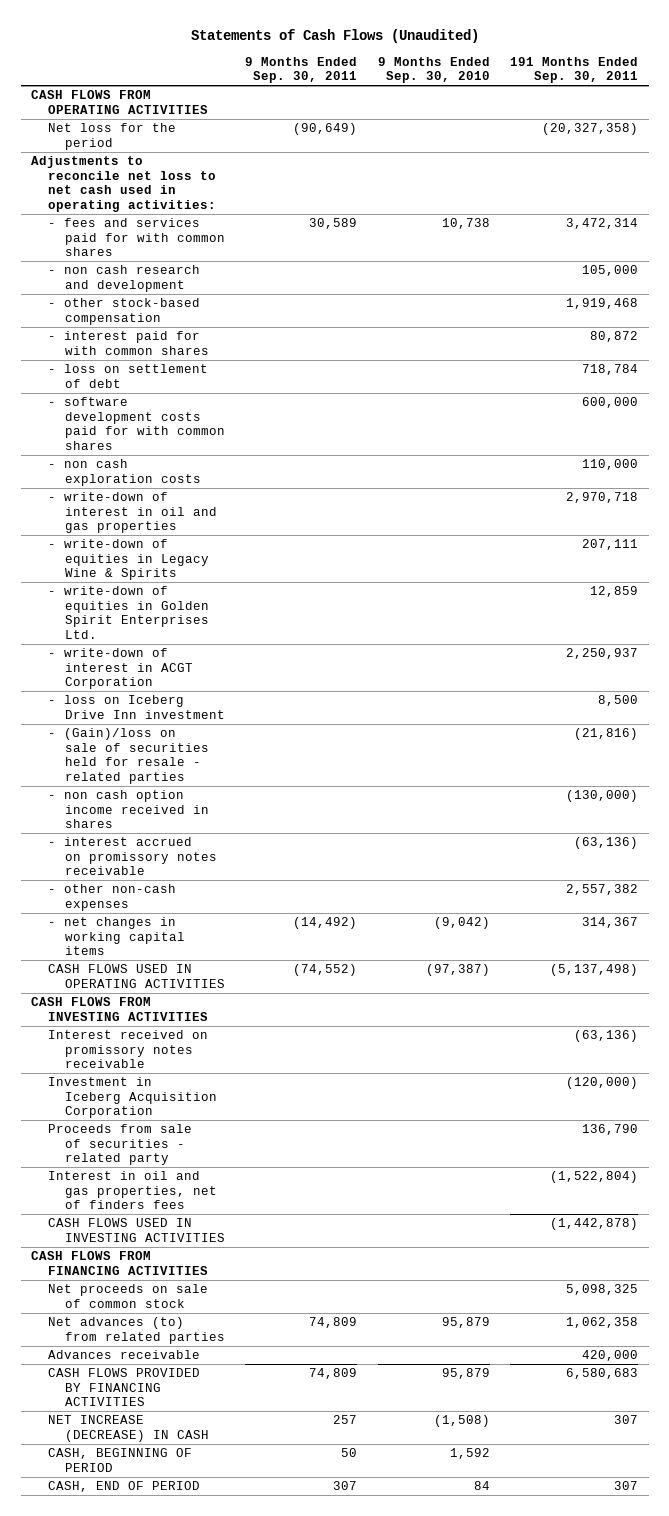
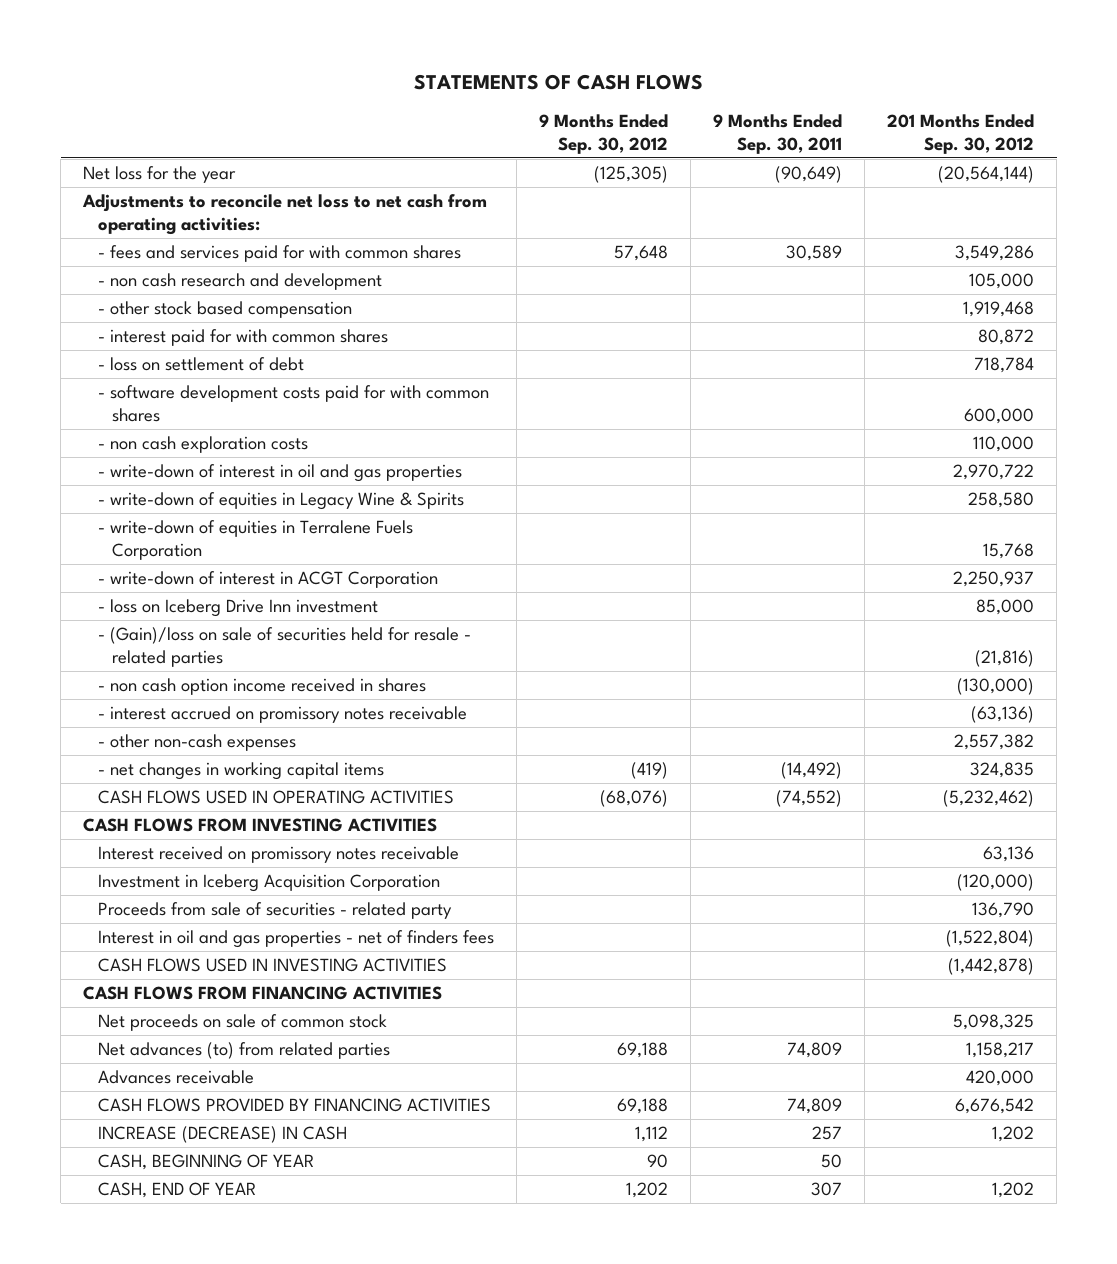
[190,29,479,44] Statements of Cash Flows (Unaudited) -> [413,73,703,90] STATEMENTS OF CASH FLOWS
[377,56,490,84] 9 Months Ended Sep. 30, 2010 -> none
[510,56,639,84] 191 Months Ended Sep. 30, 2011 -> none
none -> [538,114,668,154] 9 Months Ended Sep. 30, 2012
none -> [887,114,1035,154] 201 Months Ended Sep. 30, 2012
[31,90,209,114] CASH FLOWS FROM OPERATING ACTIVITIES -> none
[48,123,177,150] Net loss for the period -> [83,166,237,184] Net loss for the year
[31,156,217,212] Adjustments to reconcile net loss to net cash used in operating activities: -> [82,194,488,235] Adjustments to reconcile net loss to net cash from operating activities:
[48,298,201,325] - other stock-based compensation -> [97,301,352,319] - other stock based compensation
[48,586,209,639] - write-down of equities in Golden Spirit Enterprises Ltd. -> none
none -> [97,520,413,560] - write-down of equities in Terralene Fuels Corporation
[48,1171,217,1210] Interest in oil and gas properties, net of finders fees -> [97,930,494,949] Interest in oil and gas properties - net of finders fees
[48,1415,209,1442] NET INCREASE (DECREASE) IN CASH -> [97,1126,347,1144] INCREASE (DECREASE) IN CASH
[48,1448,193,1472] CASH, BEGINNING OF PERIOD -> [97,1154,314,1171] CASH, BEGINNING OF YEAR
[48,1481,201,1493] CASH, END OF PERIOD -> [97,1182,256,1199] CASH, END OF YEAR

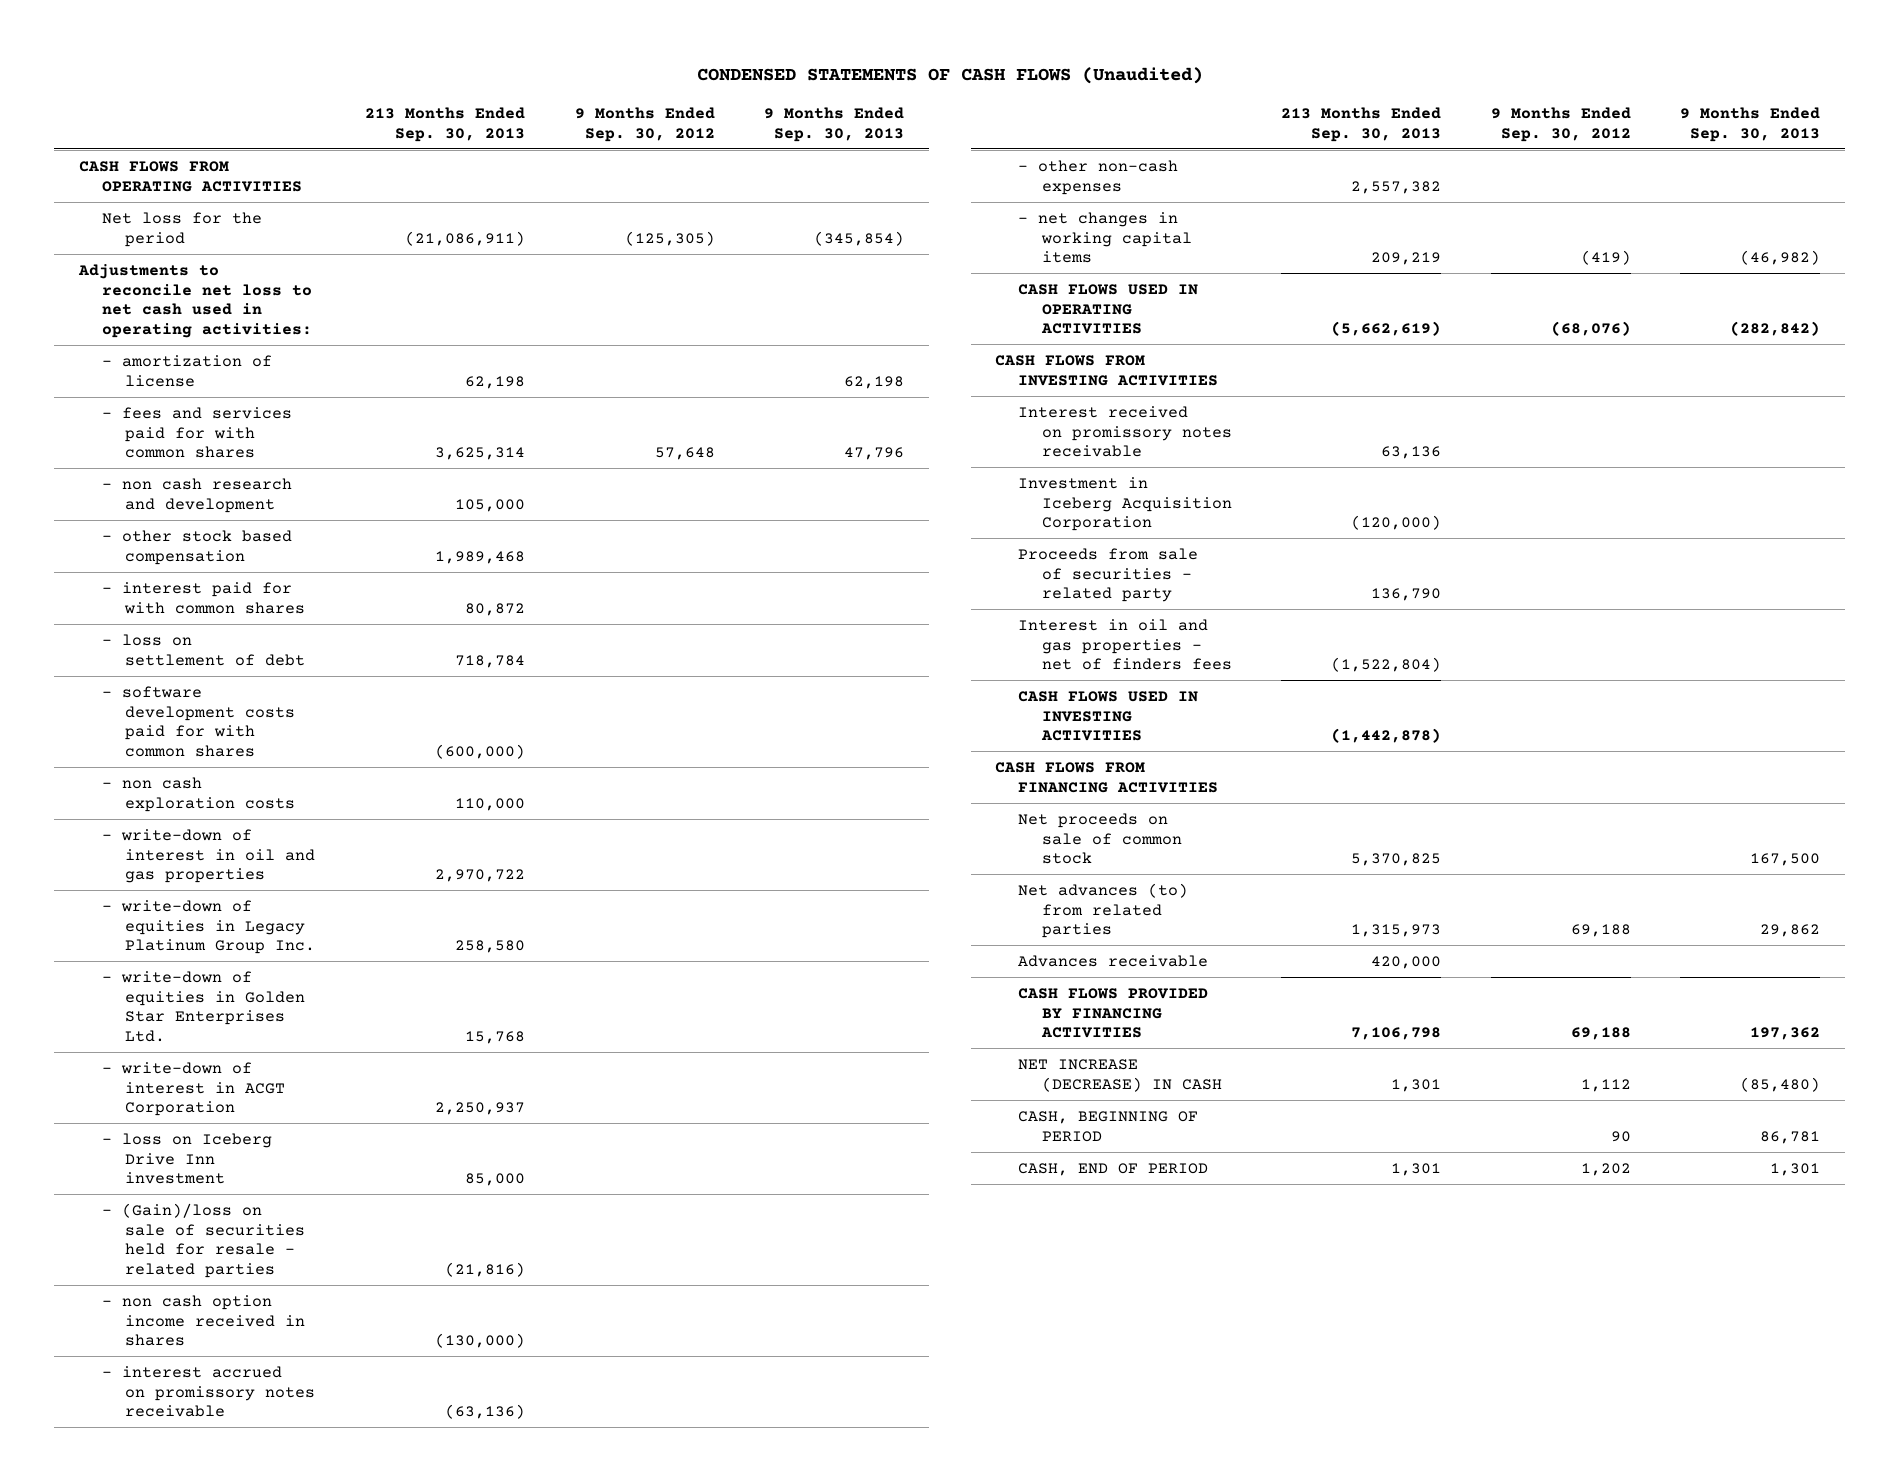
[413,73,703,90] STATEMENTS OF CASH FLOWS -> [696,67,1203,85] CONDENSED STATEMENTS OF CASH FLOWS (Unaudited)
[712,114,842,154] 9 Months Ended Sep. 30, 2011 -> none
[887,114,1035,154] 201 Months Ended Sep. 30, 2012 -> none
none -> [365,106,526,142] 213 Months Ended Sep. 30, 2013
none -> [764,106,905,142] 9 Months Ended Sep. 30, 2013
none -> [79,160,303,192] CASH FLOWS FROM OPERATING ACTIVITIES
[83,166,237,184] Net loss for the year -> [102,211,263,247] Net loss for the period
[82,194,488,235] Adjustments to reconcile net loss to net cash from operating activities: -> [78,263,313,338] Adjustments to reconcile net loss to net cash used in operating activities:
none -> [102,354,273,387] - amortization of license
[97,520,413,560] - write-down of equities in Terralene Fuels Corporation -> none
[97,492,464,511] - write-down of equities in Legacy Wine & Spirits -> [102,899,316,955] - write-down of equities in Legacy Platinum Group Inc.
none -> [102,970,306,1042] - write-down of equities in Golden Star Enterprises Ltd.
[97,1126,347,1144] INCREASE (DECREASE) IN CASH -> [1018,1058,1222,1092] NET INCREASE (DECREASE) IN CASH
[97,1154,314,1171] CASH, BEGINNING OF YEAR -> [1018,1110,1199,1142] CASH, BEGINNING OF PERIOD
[97,1182,256,1199] CASH, END OF YEAR -> [1018,1162,1209,1176] CASH, END OF PERIOD

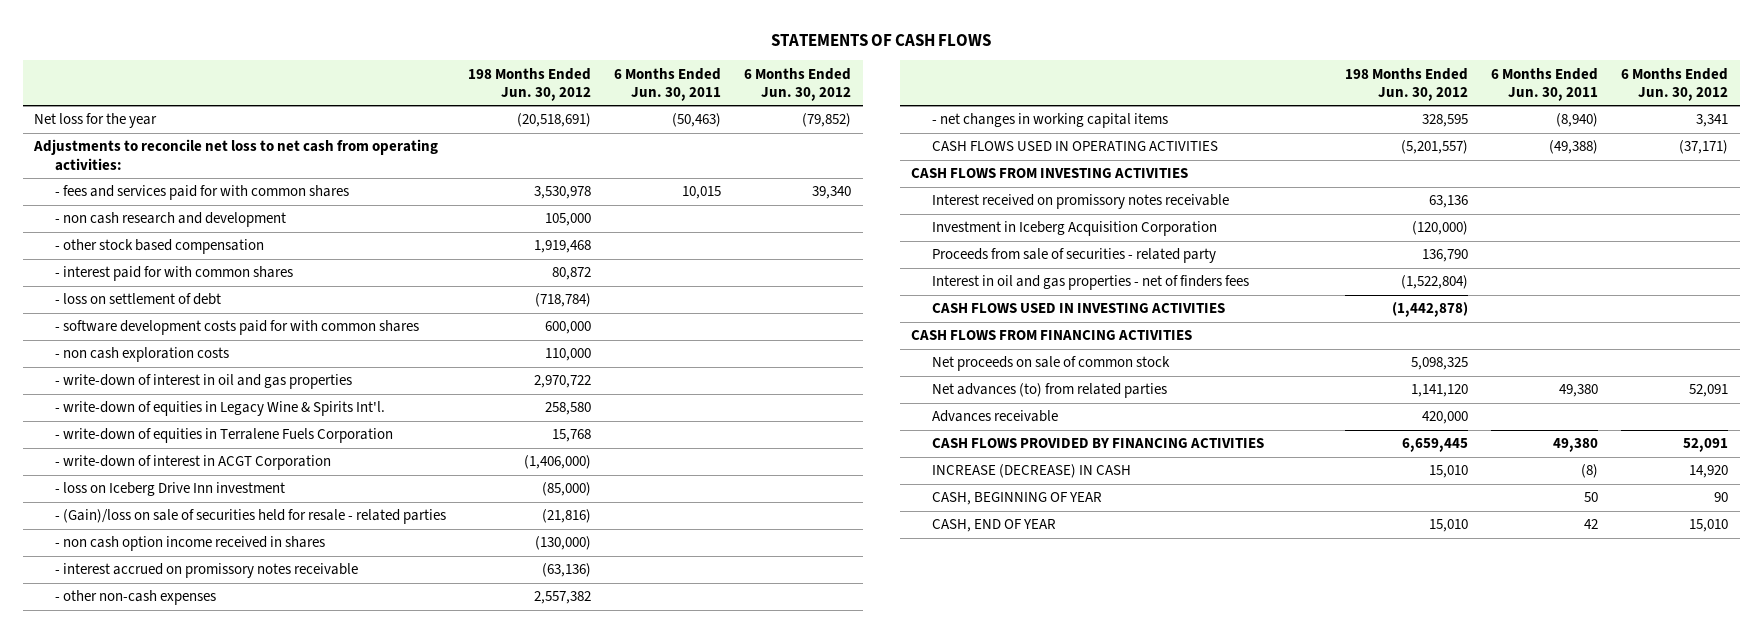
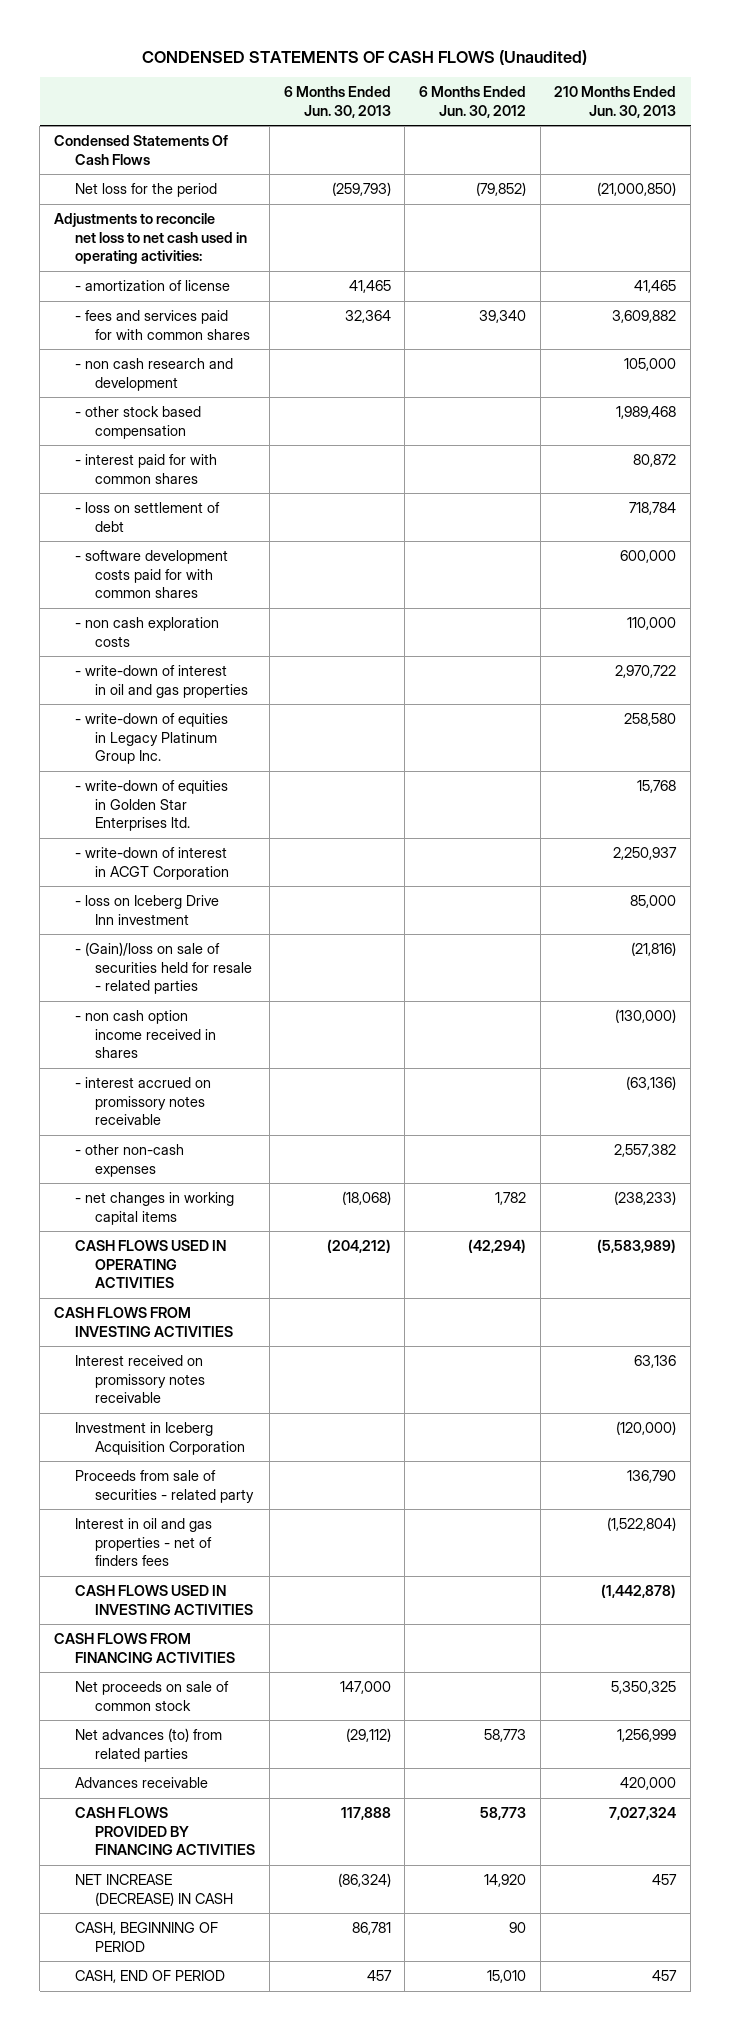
[771,33,992,46] STATEMENTS OF CASH FLOWS -> [142,49,588,65] CONDENSED STATEMENTS OF CASH FLOWS (Unaudited)
[468,67,592,101] 198 Months Ended Jun. 30, 2012 -> none
[614,67,722,101] 6 Months Ended Jun. 30, 2011 -> none
none -> [283,86,391,118] 6 Months Ended Jun. 30, 2013
none -> [554,86,677,118] 210 Months Ended Jun. 30, 2013
none -> [54,135,229,165] Condensed Statements Of Cash Flows
[33,113,157,129] Net loss for the year -> [74,183,217,198] Net loss for the period
[32,139,438,171] Adjustments to reconcile net loss to net cash from operating activities: -> [54,213,247,265] Adjustments to reconcile net loss to net cash used in operating activities:
none -> [74,280,230,292] - amortization of license
[54,428,393,444] - write-down of equities in Terralene Fuels Corporation -> none
[54,401,385,417] - write-down of equities in Legacy Wine & Spirits Int'l. -> [74,713,228,765] - write-down of equities in Legacy Platinum Group Inc.
none -> [74,780,228,832] - write-down of equities in Golden Star Enterprises ltd.
[1696,114,1729,128] 3,341 -> [495,1192,527,1206] 1,782
[1679,140,1729,155] (37,171) -> [468,1239,527,1254] (42,294)
[1689,384,1729,398] 52,091 -> [484,1729,527,1743] 58,773
[1683,438,1729,453] 52,091 -> [480,1807,527,1821] 58,773
[931,464,1131,479] INCREASE (DECREASE) IN CASH -> [74,1874,234,1906] NET INCREASE (DECREASE) IN CASH
[931,492,1102,506] CASH, BEGINNING OF YEAR -> [74,1922,218,1952] CASH, BEGINNING OF PERIOD
[931,519,1056,533] CASH, END OF YEAR -> [74,1970,225,1984] CASH, END OF PERIOD

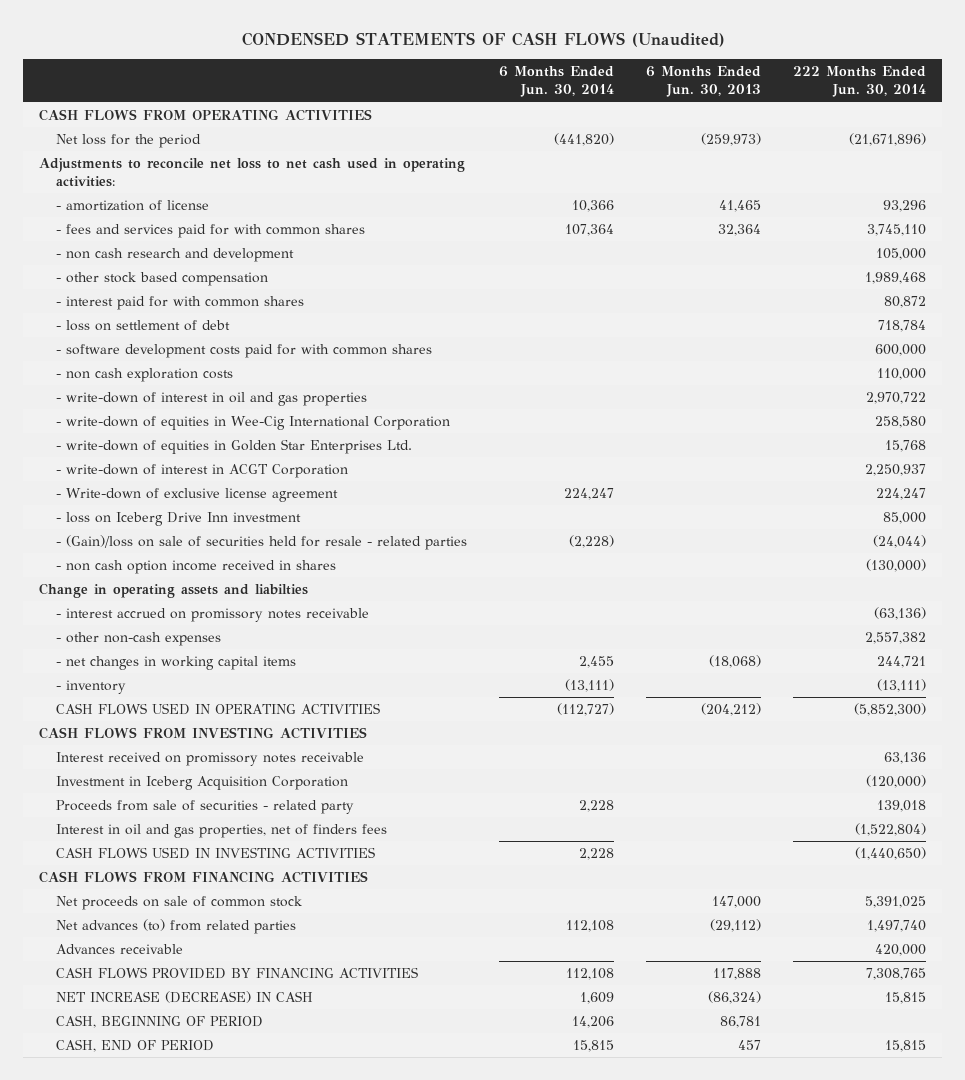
[419,86,527,118] 6 Months Ended Jun. 30, 2012 -> none
[554,86,677,118] 210 Months Ended Jun. 30, 2013 -> none
none -> [499,66,615,98] 6 Months Ended Jun. 30, 2014
none -> [793,66,927,98] 222 Months Ended Jun. 30, 2014
[54,135,229,165] Condensed Statements Of Cash Flows -> none
none -> [39,108,373,121] CASH FLOWS FROM OPERATING ACTIVITIES
[331,182,391,197] (259,793) -> [701,132,762,146] (259,973)
[74,713,228,765] - write-down of equities in Legacy Platinum Group Inc. -> [56,415,451,430] - write-down of equities in Wee-Cig International Corporation
[74,780,228,832] - write-down of equities in Golden Star Enterprises ltd. -> [56,438,413,454] - write-down of equities in Golden Star Enterprises Ltd.
none -> [56,487,339,502] - Write-down of exclusive license agreement
none -> [39,582,309,598] Change in operating assets and liabilties
none -> [56,679,127,694] - inventory
[74,1518,213,1567] Interest in oil and gas properties - net of finders fees -> [56,823,388,838] Interest in oil and gas properties, net of finders fees

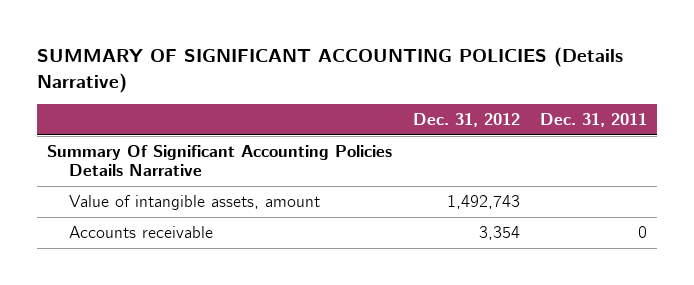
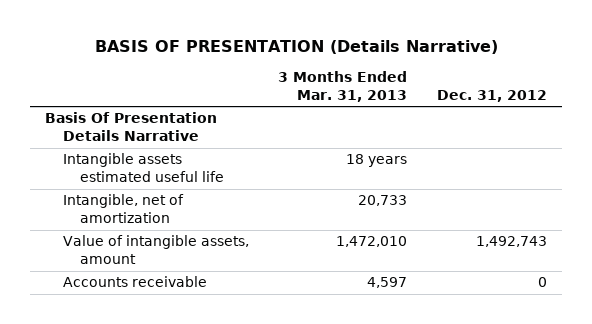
[37,47,624,93] SUMMARY OF SIGNIFICANT ACCOUNTING POLICIES (Details Narrative) -> [95,39,499,54] BASIS OF PRESENTATION (Details Narrative)
[539,113,647,128] Dec. 31, 2011 -> none
none -> [278,70,408,102] 3 Months Ended Mar. 31, 2013
[47,145,393,176] Summary Of Significant Accounting Policies Details Narrative -> [45,112,218,142] Basis Of Presentation Details Narrative
none -> [62,153,225,183] Intangible assets estimated useful life
none -> [62,194,184,224] Intangible, net of amortization
[478,226,520,241] 3,354 -> [538,277,548,288] 0

